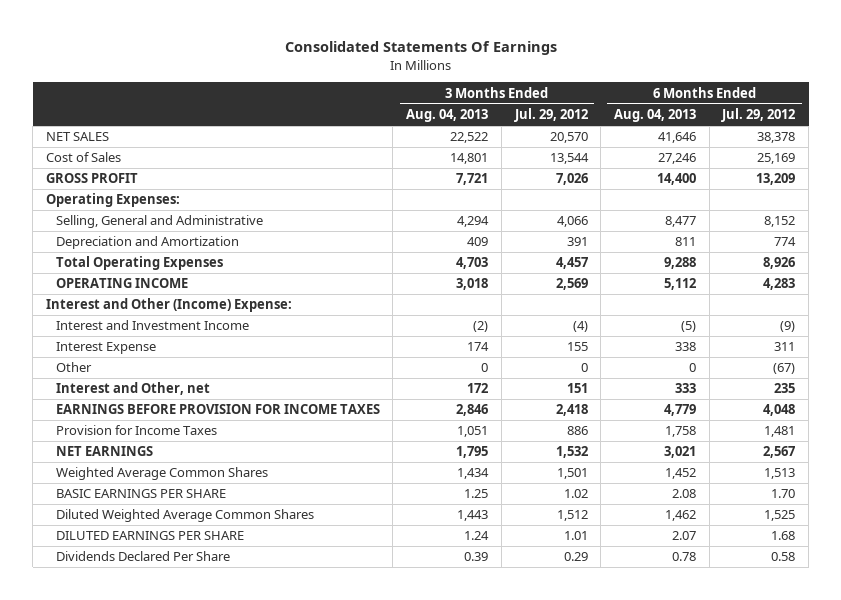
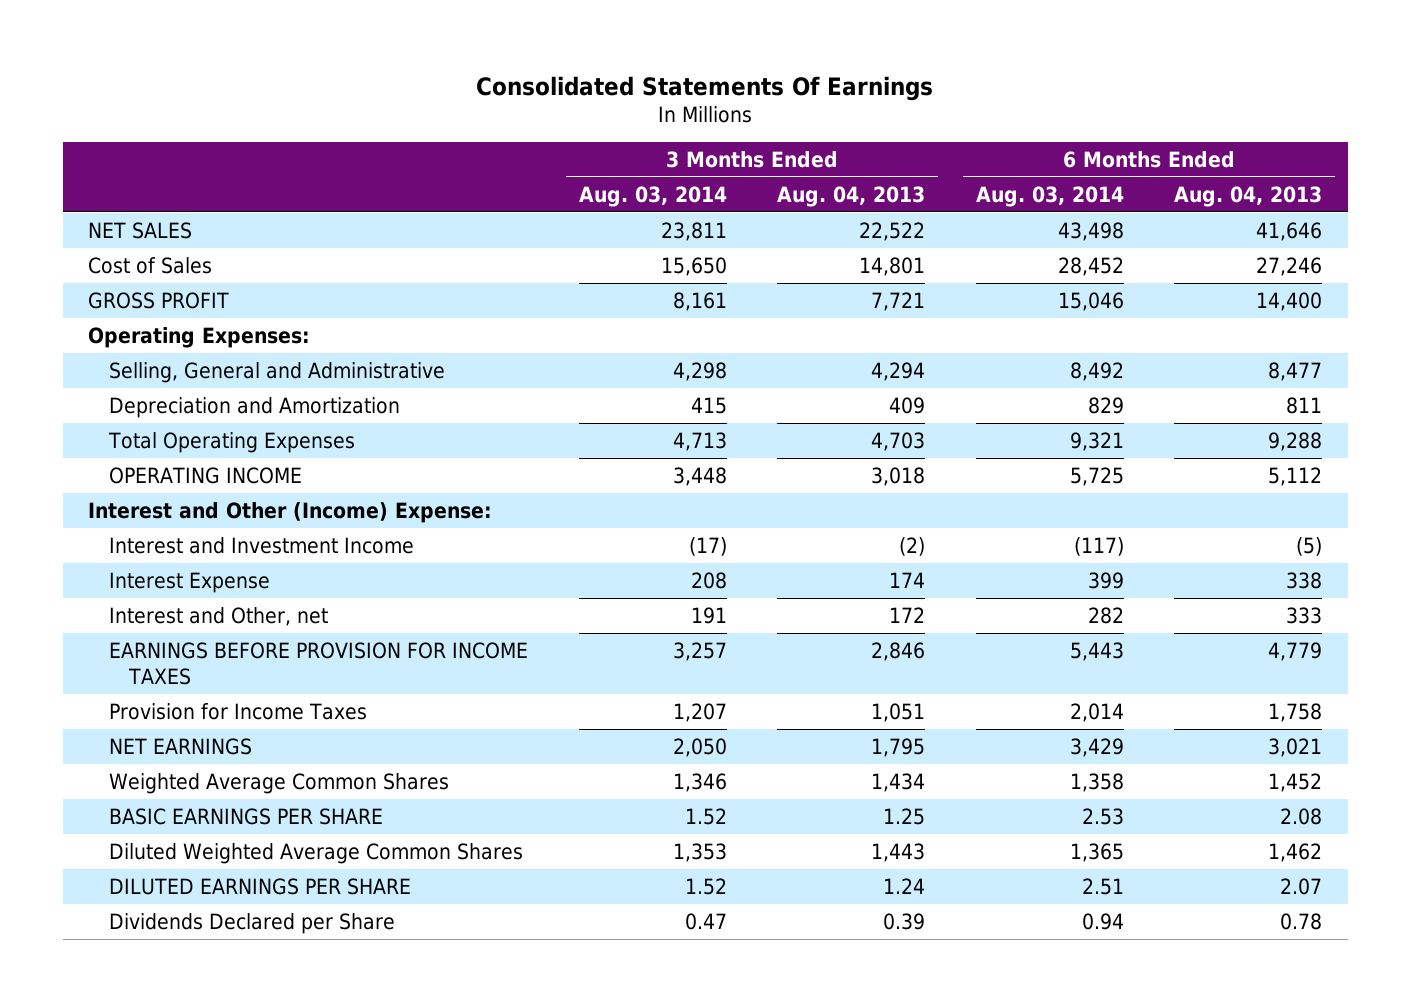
[513,108,588,123] Jul. 29, 2012 -> none
[721,108,796,123] Jul. 29, 2012 -> none
none -> [578,185,727,207] Aug. 03, 2014
none -> [975,185,1124,207] Aug. 03, 2014
[55,362,92,373] Other -> none
[55,551,230,562] Dividends Declared Per Share -> [108,912,395,934] Dividends Declared per Share

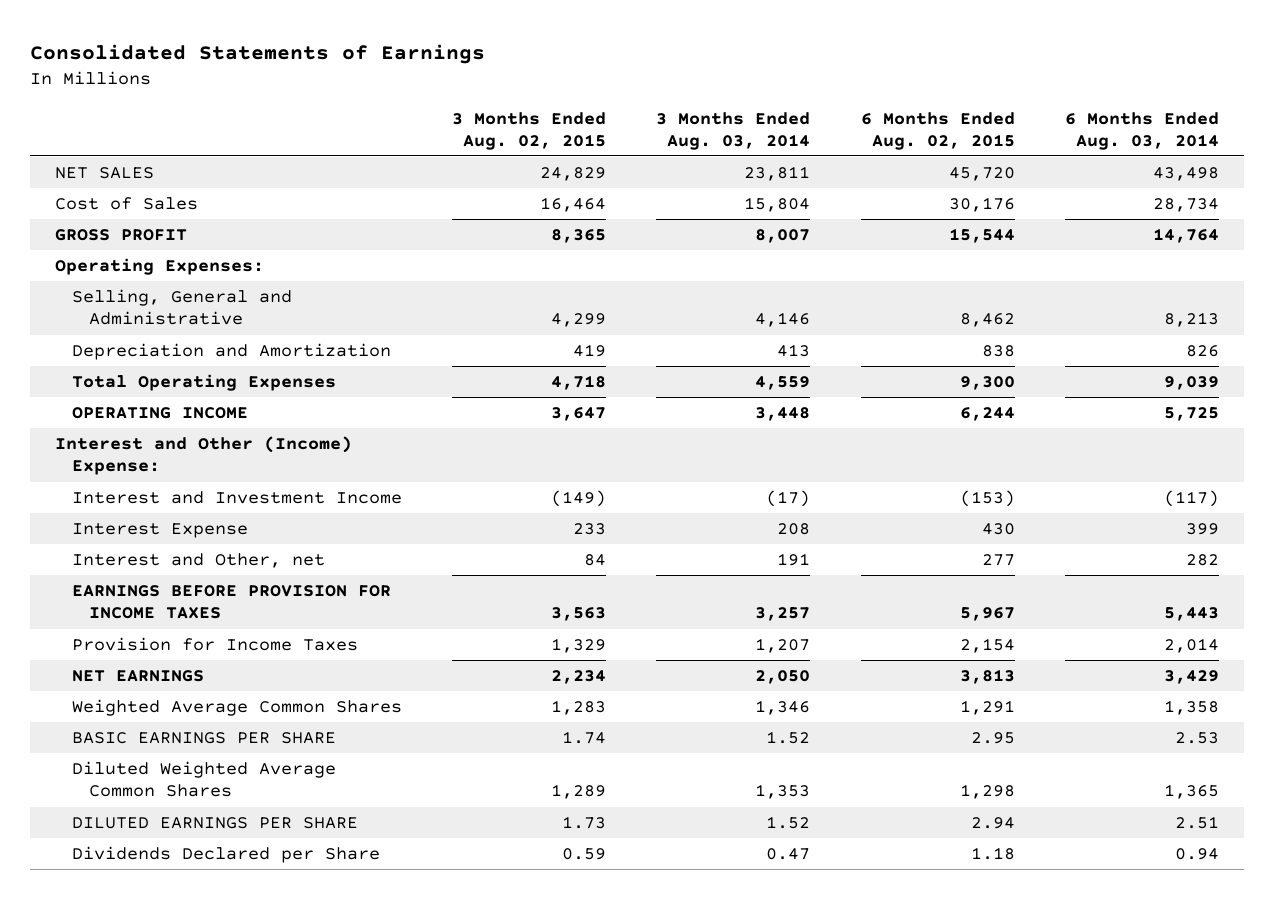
[476,75,934,101] Consolidated Statements Of Earnings -> [29,43,485,64] Consolidated Statements of Earnings
[777,185,926,207] Aug. 04, 2013 -> none
[1174,185,1323,207] Aug. 04, 2013 -> none
none -> [452,111,607,150] 3 Months Ended Aug. 02, 2015
none -> [860,111,1015,150] 6 Months Ended Aug. 02, 2015
[660,256,727,276] 15,650 -> [744,197,811,213] 15,804
[1057,256,1124,276] 28,452 -> [1153,198,1220,213] 28,734
[672,291,727,311] 8,161 -> [755,229,811,244] 8,007
[1057,291,1124,311] 15,046 -> [1153,228,1220,244] 14,764
[672,361,727,381] 4,298 -> [755,312,811,328] 4,146
[1069,361,1124,381] 8,492 -> [1164,312,1220,328] 8,213
[690,396,727,414] 415 -> [777,344,811,358] 413
[1087,396,1124,414] 829 -> [1186,345,1220,358] 826
[672,431,727,451] 4,713 -> [755,376,811,391] 4,559
[1069,431,1124,451] 9,321 -> [1164,376,1220,391] 9,039

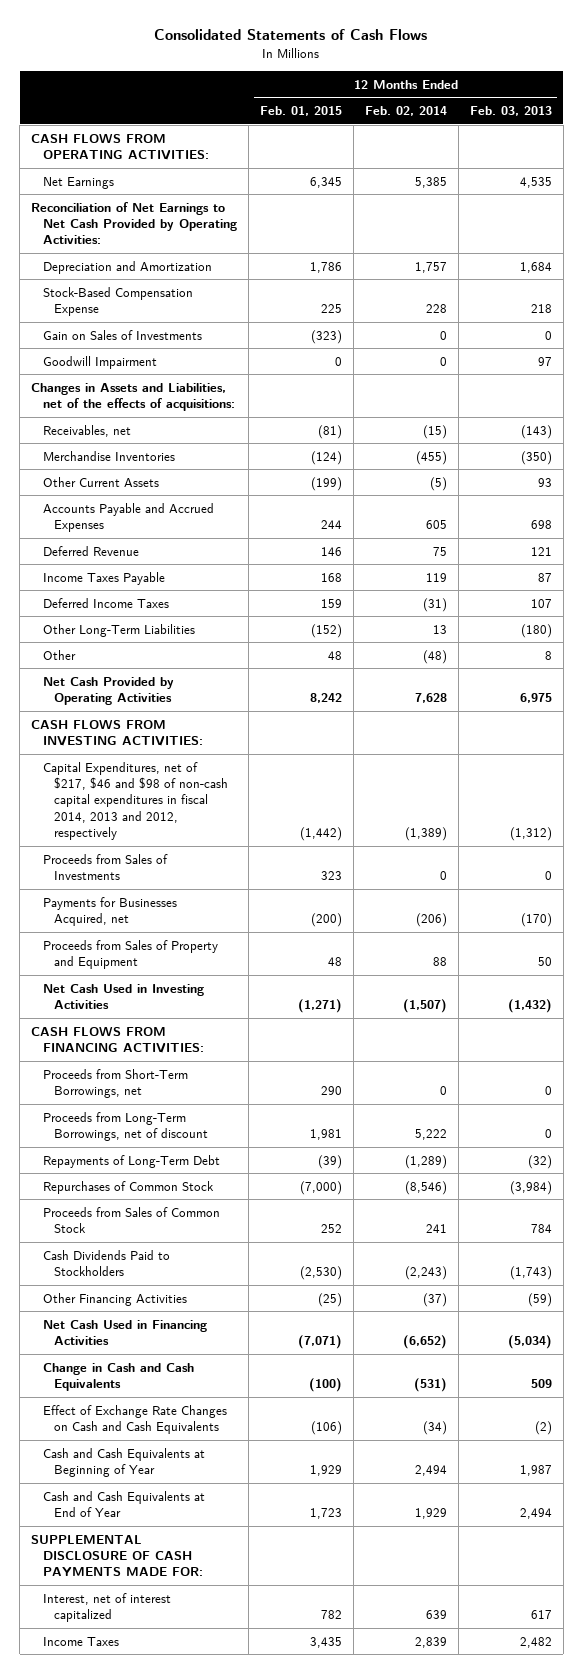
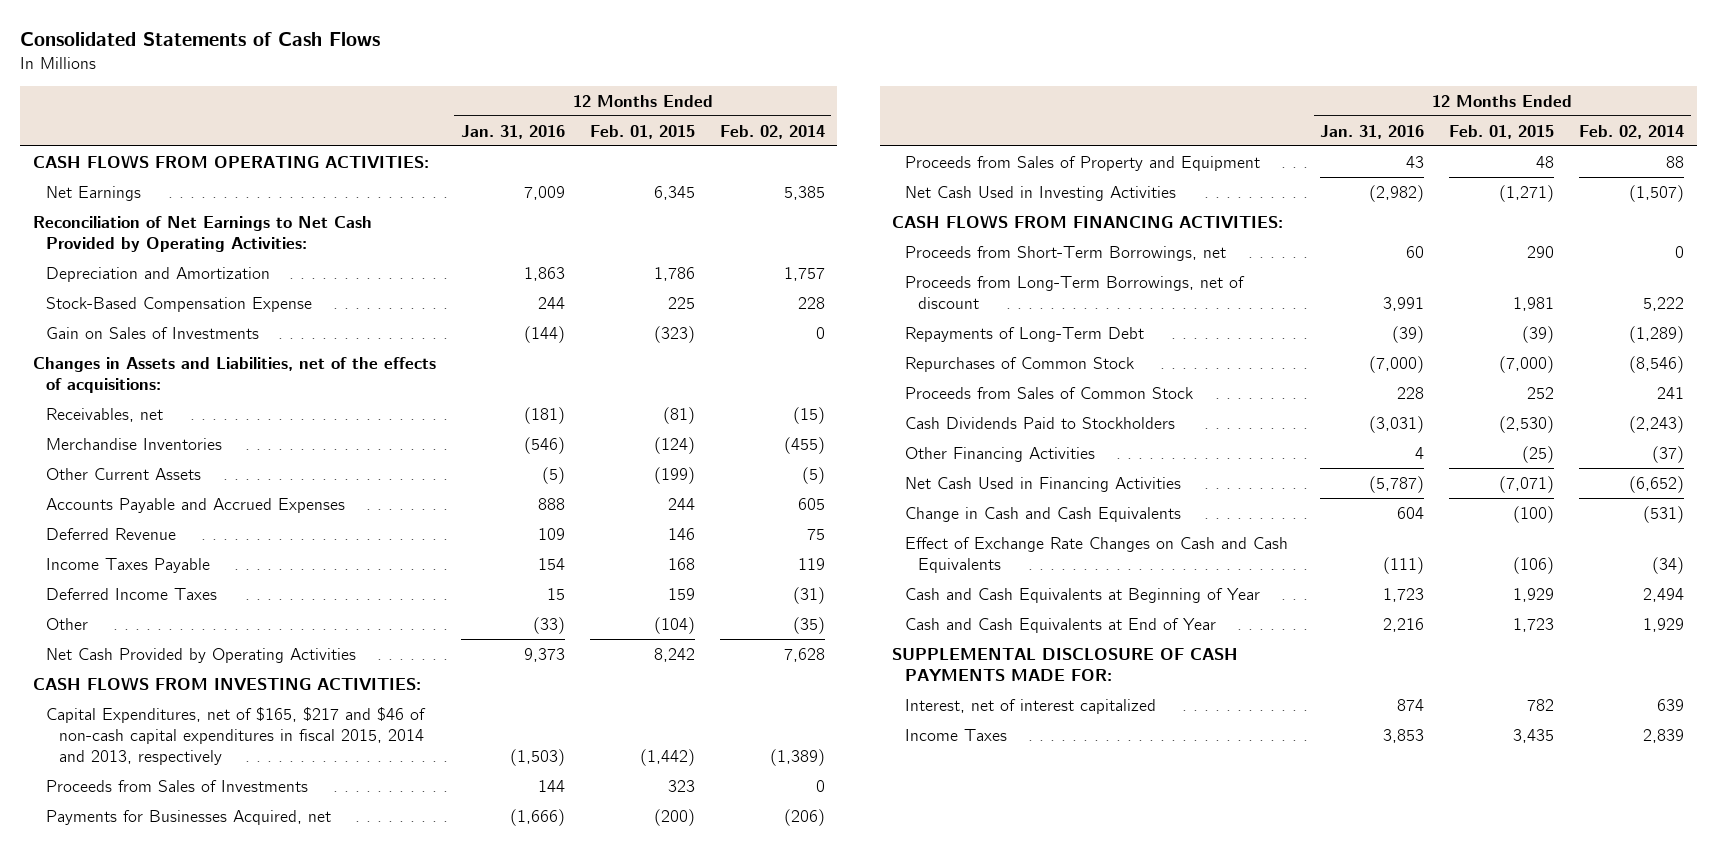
[469,106,552,117] Feb. 03, 2013 -> none
none -> [460,124,565,139] Jan. 31, 2016
[42,355,157,369] Goodwill Impairment -> none
[42,623,195,637] Other Long-Term Liabilities -> none
[327,650,342,660] 48 -> [653,616,695,634] (104)
[422,649,447,664] (48) -> [792,616,825,634] (35)
[42,761,229,841] Capital Expenditures, net of $217, $46 and $98 of non-cash capital expenditures in fiscal 2014, 2013 and 2012, respectively -> [45,706,426,765] Capital Expenditures, net of $165, $217 and $46 of non-cash capital expenditures in fiscal 2015, 2014 and 2013, respectively

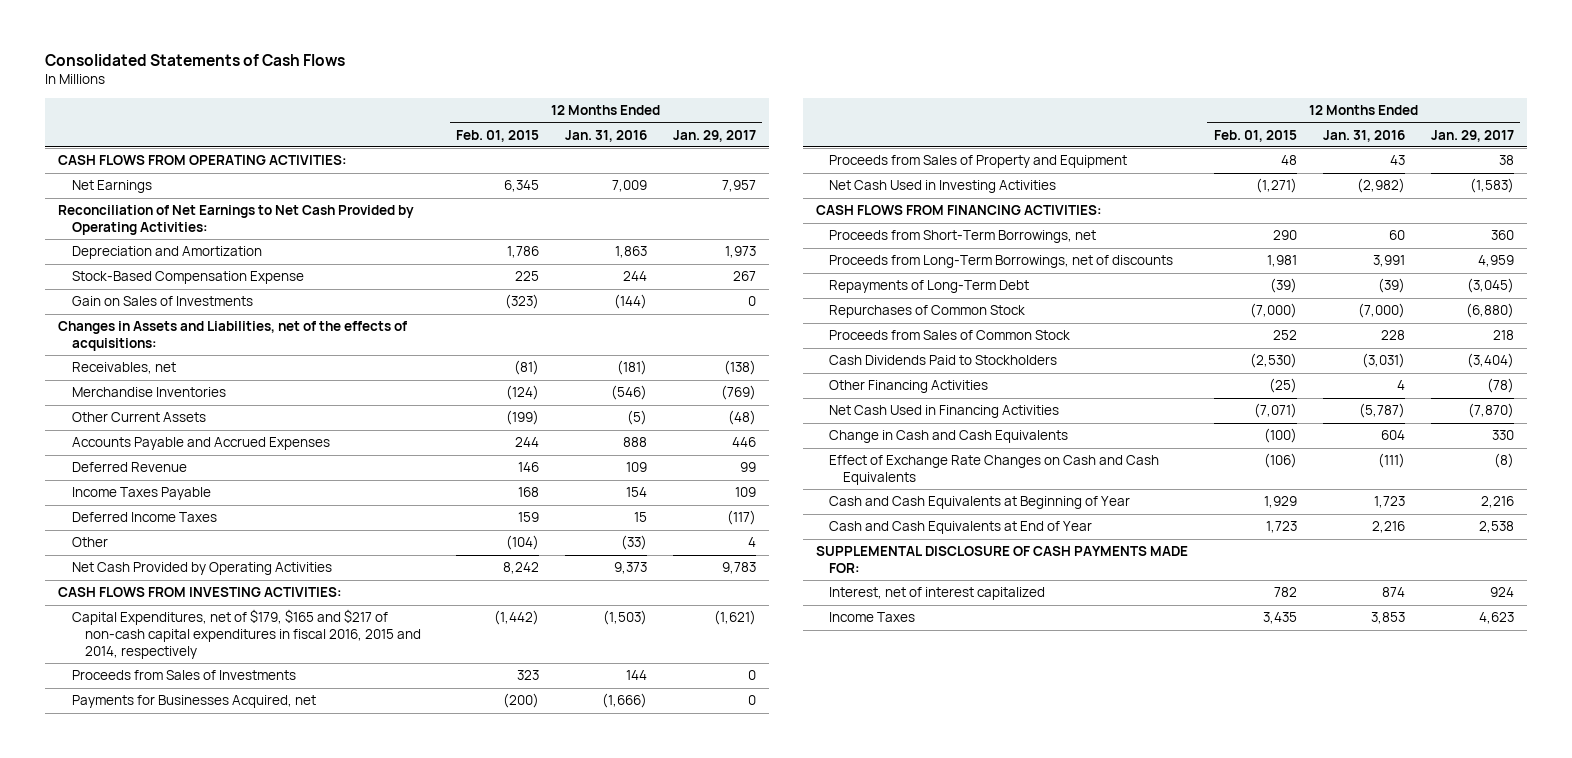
[719,124,825,139] Feb. 02, 2014 -> none
none -> [672,129,756,142] Jan. 29, 2017
[45,706,426,765] Capital Expenditures, net of $165, $217 and $46 of non-cash capital expenditures in fiscal 2015, 2014 and 2013, respectively -> [71,609,422,659] Capital Expenditures, net of $179, $165 and $217 of non-cash capital expenditures in fiscal 2016, 2015 and 2014, respectively
[905,275,1246,309] Proceeds from Long-Term Borrowings, net of discount -> [829,255,1174,269] Proceeds from Long-Term Borrowings, net of discounts

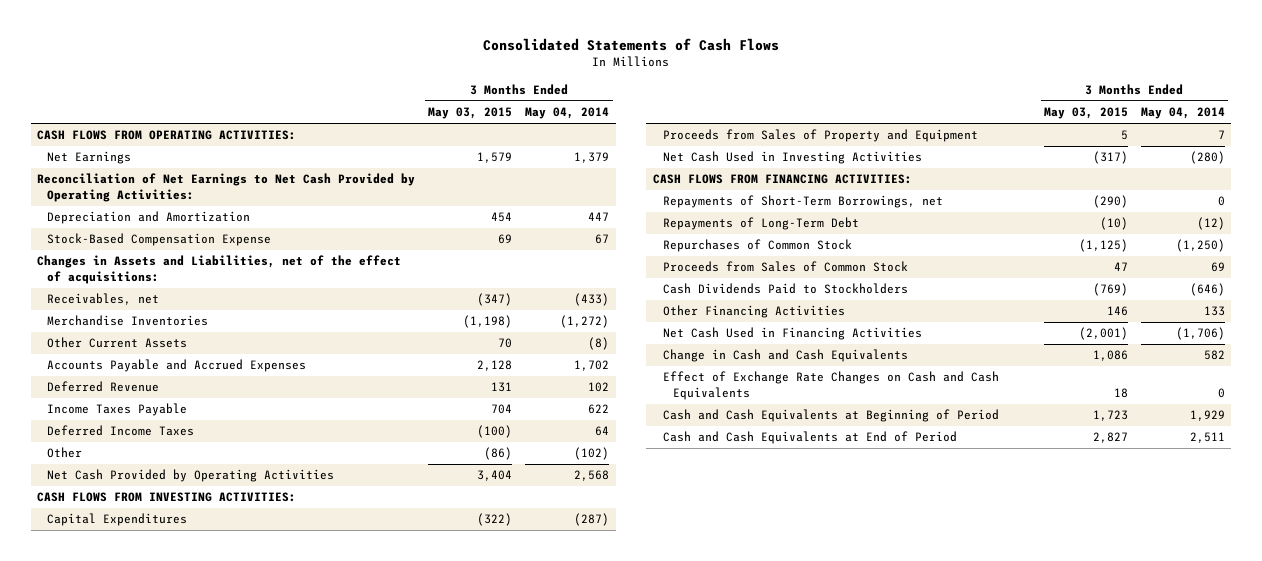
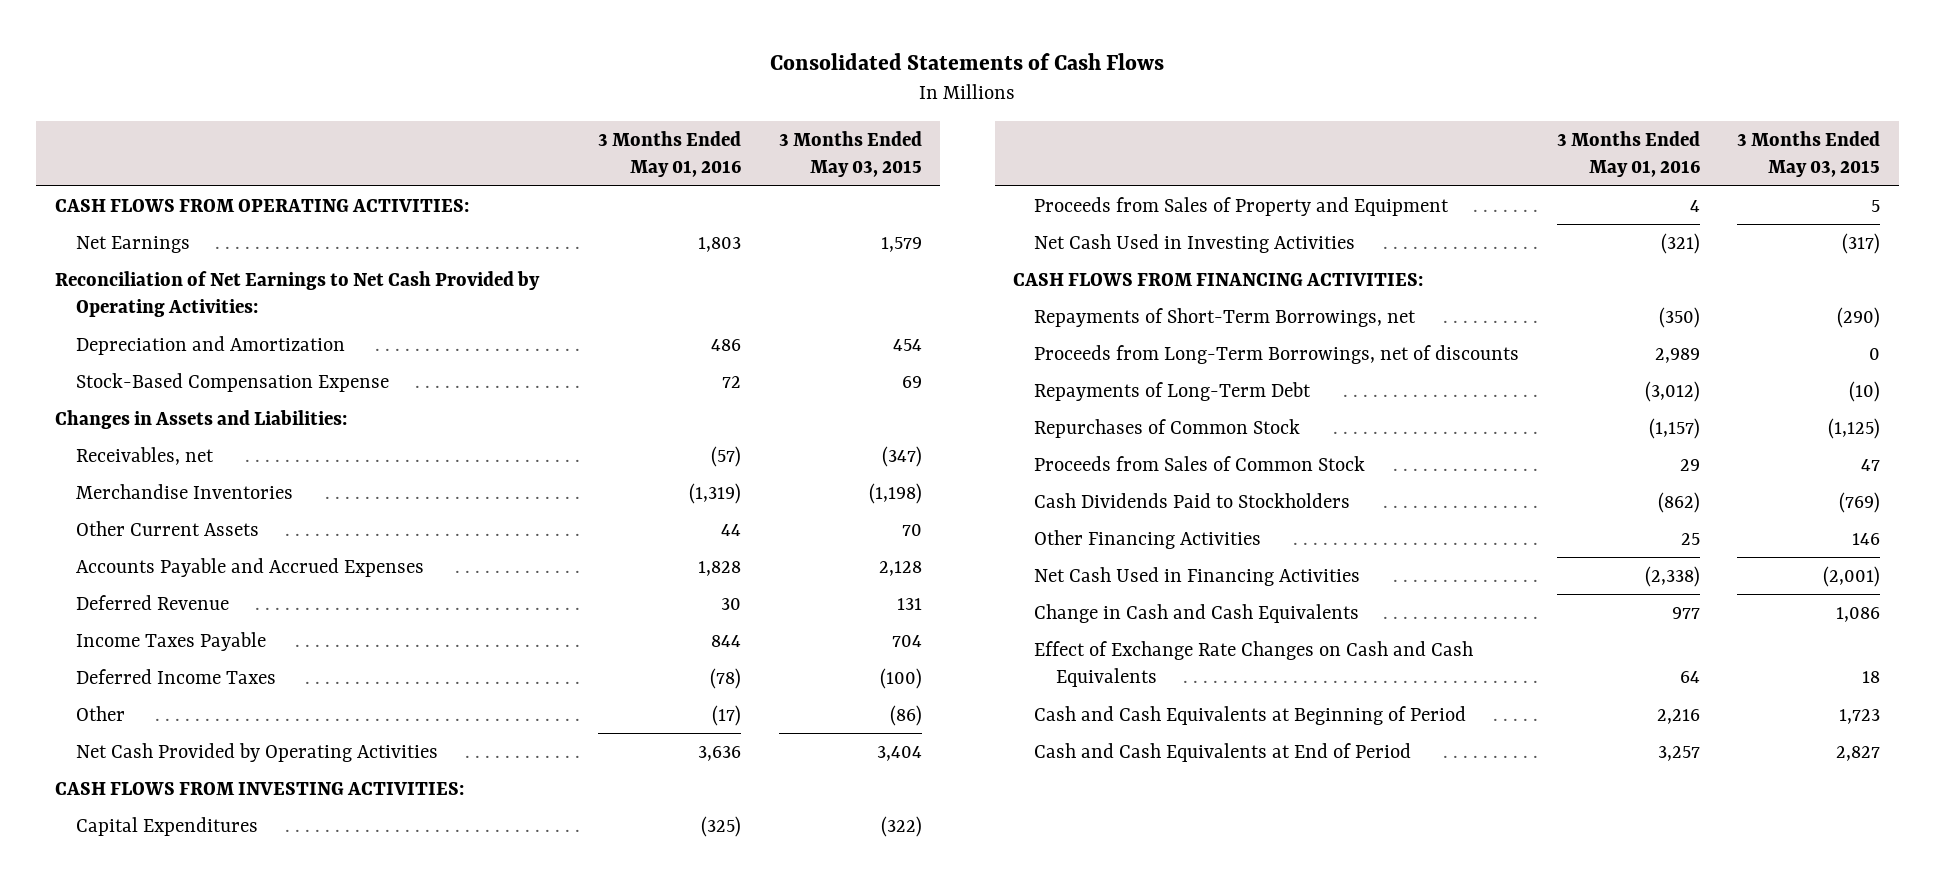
[525,107,610,120] May 04, 2014 -> none
none -> [598,130,742,178] 3 Months Ended May 01, 2016
[37,255,402,285] Changes in Assets and Liabilities, net of the effect of acquisitions: -> [54,409,347,429] Changes in Assets and Liabilities:
none -> [1034,344,1520,364] Proceeds from Long-Term Borrowings, net of discounts

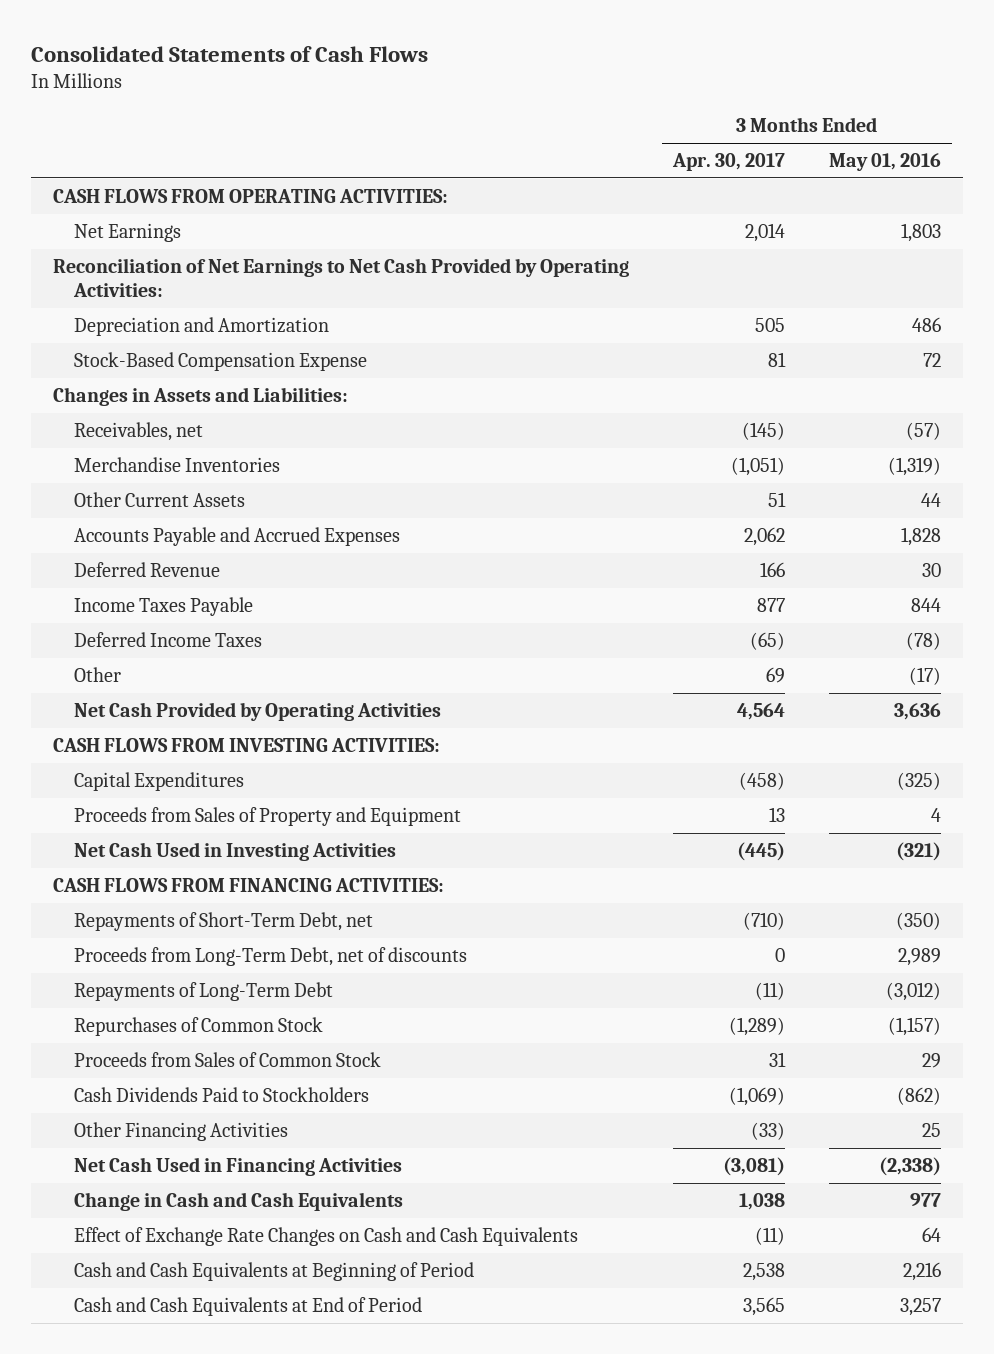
[778,130,922,178] 3 Months Ended May 03, 2015 -> none
none -> [672,153,786,172] Apr. 30, 2017
[1034,307,1417,327] Repayments of Short-Term Borrowings, net -> [73,912,373,932] Repayments of Short-Term Debt, net
[1034,344,1520,364] Proceeds from Long-Term Borrowings, net of discounts -> [73,947,467,967] Proceeds from Long-Term Debt, net of discounts

